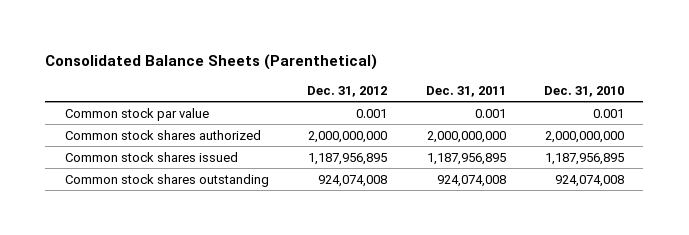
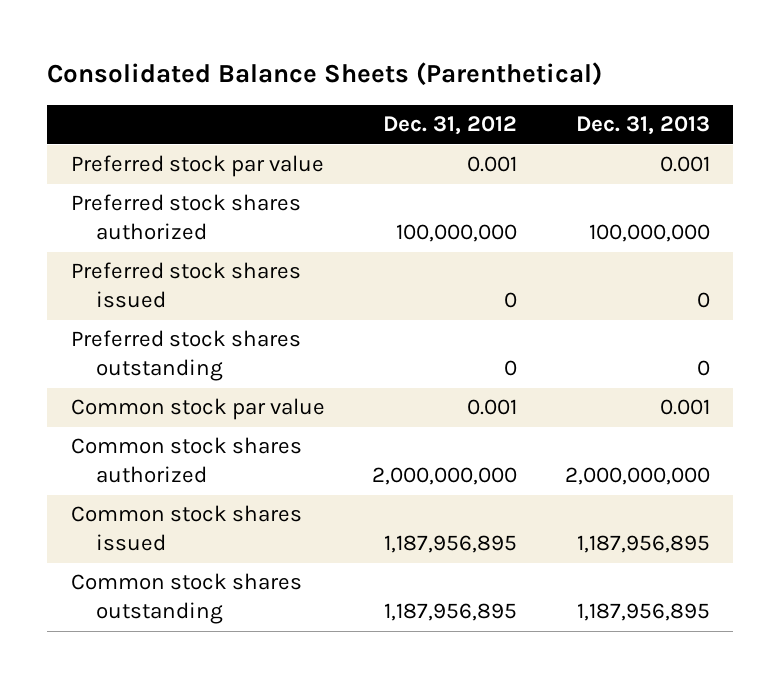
[425,85,506,97] Dec. 31, 2011 -> none
[544,85,625,97] Dec. 31, 2010 -> none
none -> [575,116,710,136] Dec. 31, 2013
none -> [71,155,325,178] Preferred stock par value
none -> [71,194,302,241] Preferred stock shares authorized
none -> [71,262,302,309] Preferred stock shares issued
none -> [71,330,302,382] Preferred stock shares outstanding
[318,174,388,187] 924,074,008 -> [384,603,518,622] 1,187,956,895

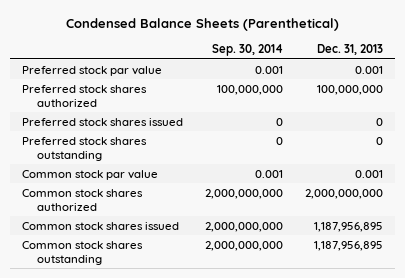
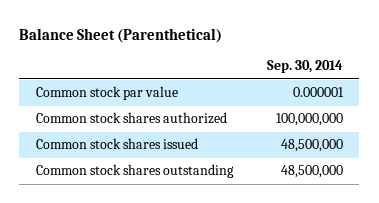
[65,17,339,31] Condensed Balance Sheets (Parenthetical) -> [19,27,223,43] Balance Sheet (Parenthetical)
[317,43,384,55] Dec. 31, 2013 -> none
[21,65,162,76] Preferred stock par value -> none
[21,84,147,107] Preferred stock shares authorized -> none
[21,117,183,126] Preferred stock shares issued -> none
[21,136,147,161] Preferred stock shares outstanding -> none
[255,169,284,178] 0.001 -> [292,87,344,98] 0.000001
[205,188,284,199] 2,000,000,000 -> [275,113,343,127] 100,000,000
[205,221,284,232] 2,000,000,000 -> [280,139,343,153] 48,500,000
[205,240,284,251] 2,000,000,000 -> [280,165,343,179] 48,500,000

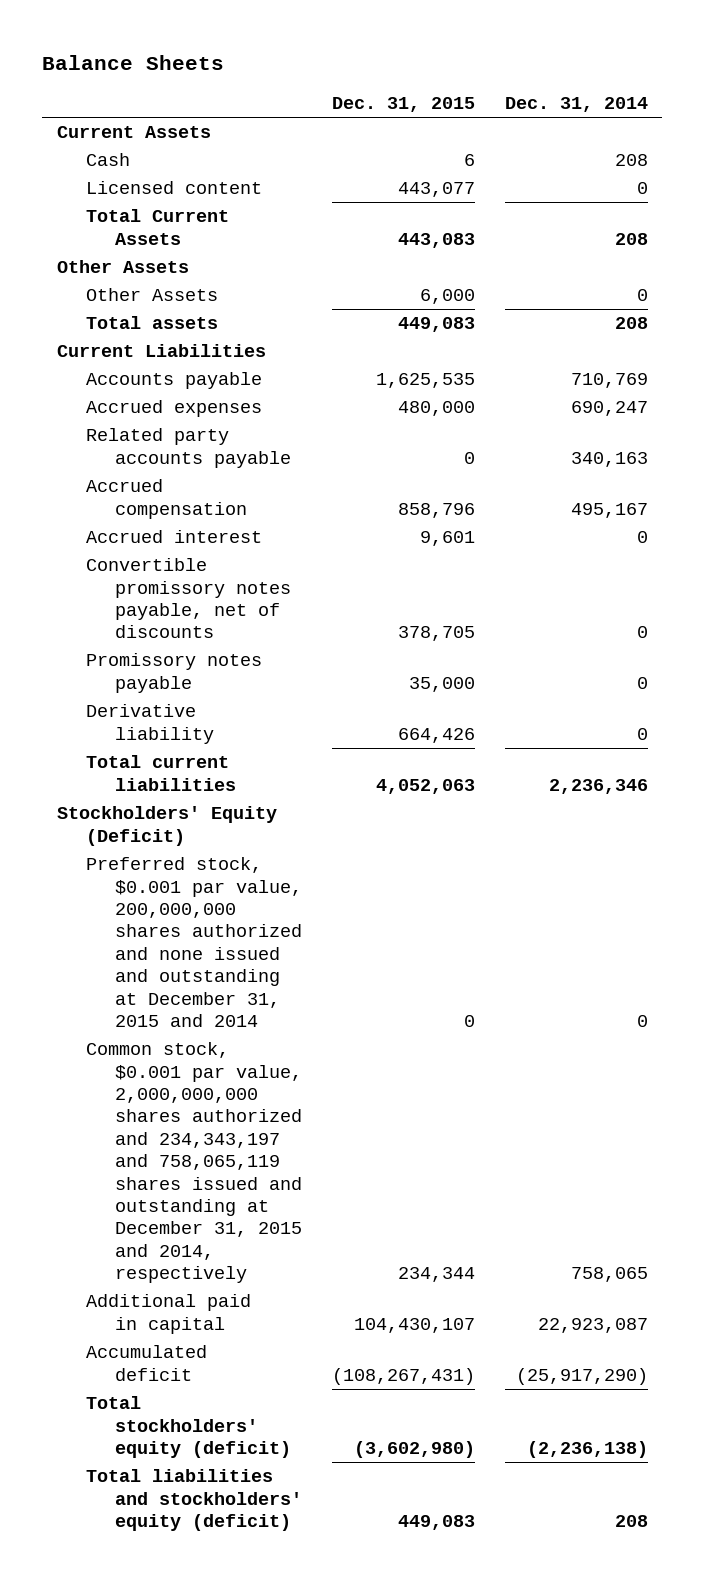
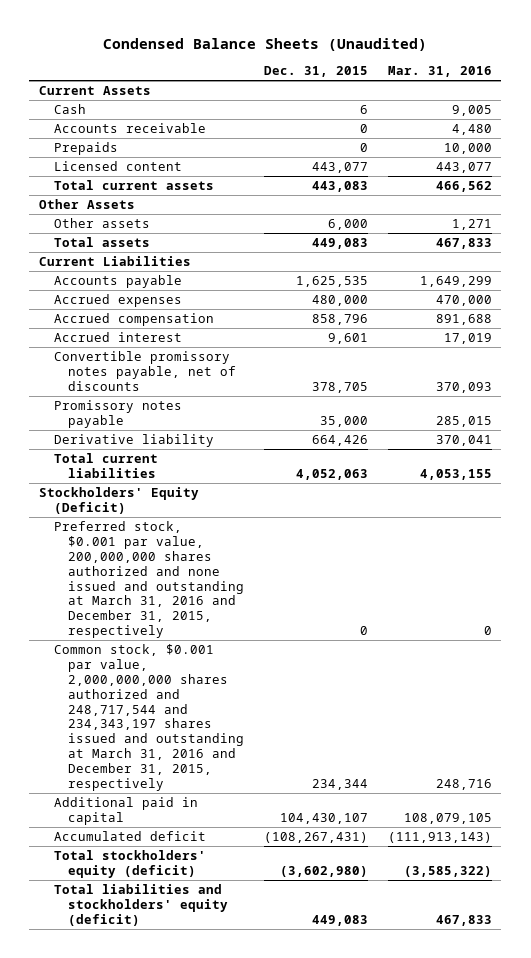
[41,55,224,71] Balance Sheets -> [103,37,428,51] Condensed Balance Sheets (Unaudited)
[504,97,648,113] Dec. 31, 2014 -> none
none -> [387,66,492,78] Mar. 31, 2016
none -> [53,122,206,133] Accounts receivable
none -> [53,141,118,155] Prepaids
[85,209,229,245] Total Current Assets -> [53,179,214,190] Total current assets
[85,288,218,302] Other Assets -> [53,217,150,228] Other assets
[85,428,291,468] Related party accounts payable -> none
[85,857,302,1027] Preferred stock, $0.001 par value, 200,000,000 shares authorized and none issued and outstanding at December 31, 2015 and 2014 -> [53,520,244,639] Preferred stock, $0.001 par value, 200,000,000 shares authorized and none issued and outstanding at March 31, 2016 and December 31, 2015, respectively
[85,1042,302,1284] Common stock, $0.001 par value, 2,000,000,000 shares authorized and 234,343,197 and 758,065,119 shares issued and outstanding at December 31, 2015 and 2014, respectively -> [53,643,244,792] Common stock, $0.001 par value, 2,000,000,000 shares authorized and 248,717,544 and 234,343,197 shares issued and outstanding at March 31, 2016 and December 31, 2015, respectively

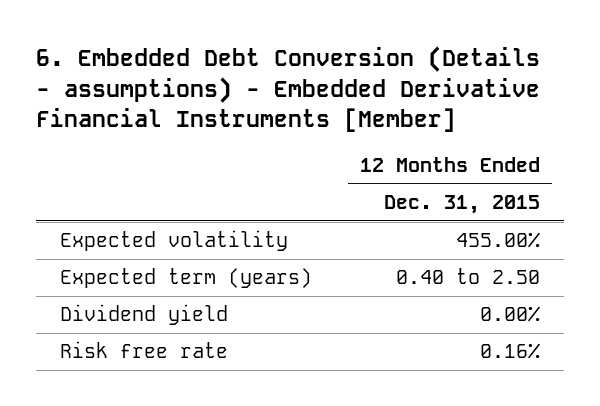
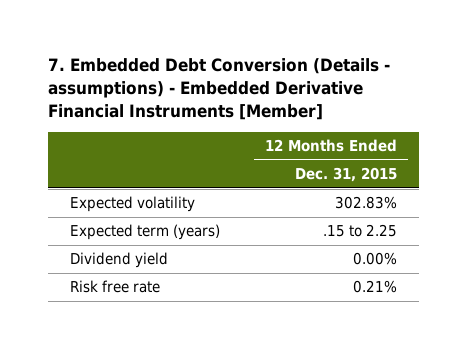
[36,46,541,132] 6. Embedded Debt Conversion (Details - assumptions) - Embedded Derivative Financial Instruments [Member] -> [48,58,391,121] 7. Embedded Debt Conversion (Details - assumptions) - Embedded Derivative Financial Instruments [Member]
[455,232,540,249] 455.00% -> [334,196,397,210] 302.83%
[395,268,540,285] 0.40 to 2.50 -> [322,224,397,238] .15 to 2.25
[479,343,540,360] 0.16% -> [352,280,397,294] 0.21%

